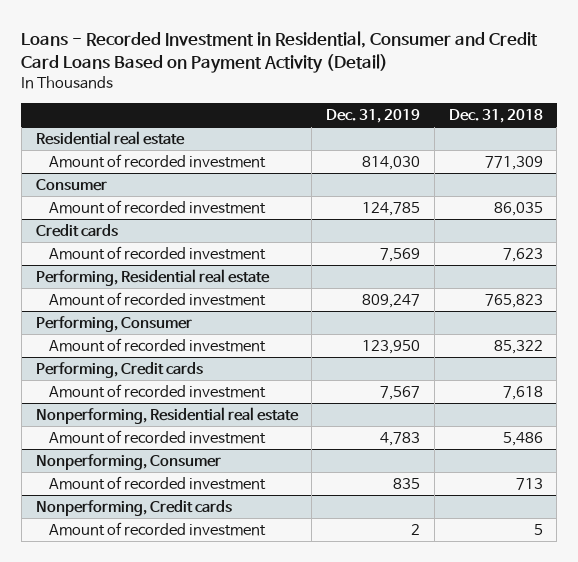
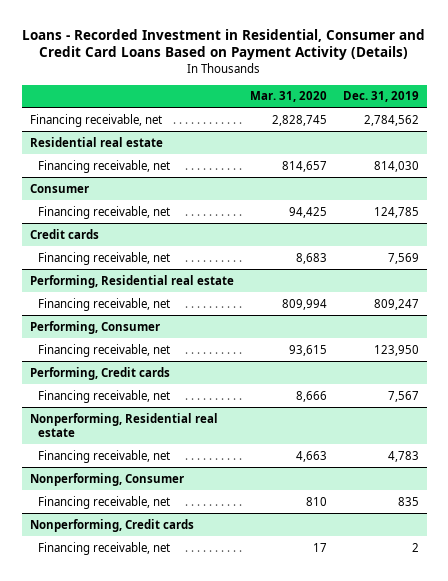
[21,30,539,73] Loans - Recorded Investment in Residential, Consumer and Credit Card Loans Based on Payment Activity (Detail) -> [22,28,426,61] Loans - Recorded Investment in Residential, Consumer and Credit Card Loans Based on Payment Activity (Details)
[448,108,543,123] Dec. 31, 2018 -> none
none -> [249,91,327,103] Mar. 31, 2020
none -> [29,113,162,127] Financing receivable, net
[48,154,266,169] Amount of recorded investment -> [38,159,171,173] Financing receivable, net
[48,200,266,215] Amount of recorded investment -> [38,205,171,219] Financing receivable, net
[48,246,266,261] Amount of recorded investment -> [38,251,171,265] Financing receivable, net
[48,292,266,307] Amount of recorded investment -> [38,297,171,311] Financing receivable, net
[48,338,266,353] Amount of recorded investment -> [38,343,171,357] Financing receivable, net
[48,384,266,399] Amount of recorded investment -> [38,389,171,403] Financing receivable, net
[48,430,266,445] Amount of recorded investment -> [38,449,171,463] Financing receivable, net
[48,476,266,491] Amount of recorded investment -> [38,495,171,509] Financing receivable, net
[48,522,266,537] Amount of recorded investment -> [38,541,171,555] Financing receivable, net

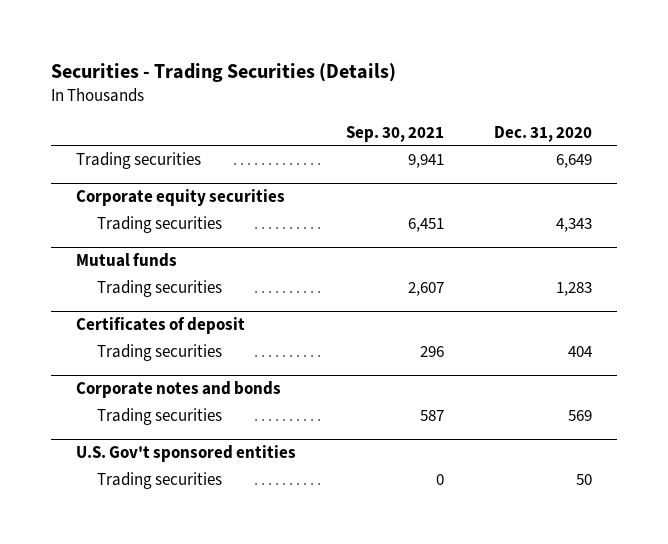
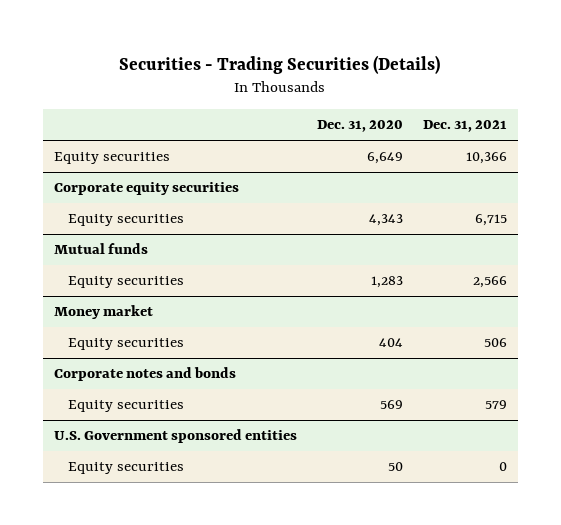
[346,125,445,142] Sep. 30, 2021 -> none
none -> [423,120,508,133] Dec. 31, 2021
[76,152,202,170] Trading securities -> [53,152,170,165] Equity securities
[97,216,223,234] Trading securities -> [67,214,184,227] Equity securities
[76,317,246,335] Certificates of deposit -> none
[97,280,223,298] Trading securities -> [67,276,184,289] Equity securities
none -> [53,305,153,320] Money market
[97,344,223,362] Trading securities -> [67,338,184,351] Equity securities
[97,408,223,426] Trading securities -> [67,400,184,413] Equity securities
[76,445,297,463] U.S. Gov't sponsored entities -> [53,429,297,444] U.S. Government sponsored entities
[97,472,223,490] Trading securities -> [67,462,184,475] Equity securities

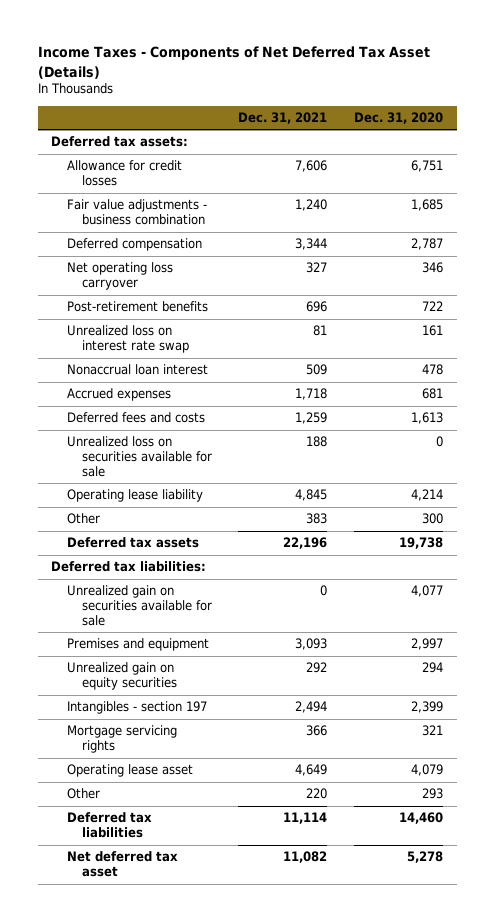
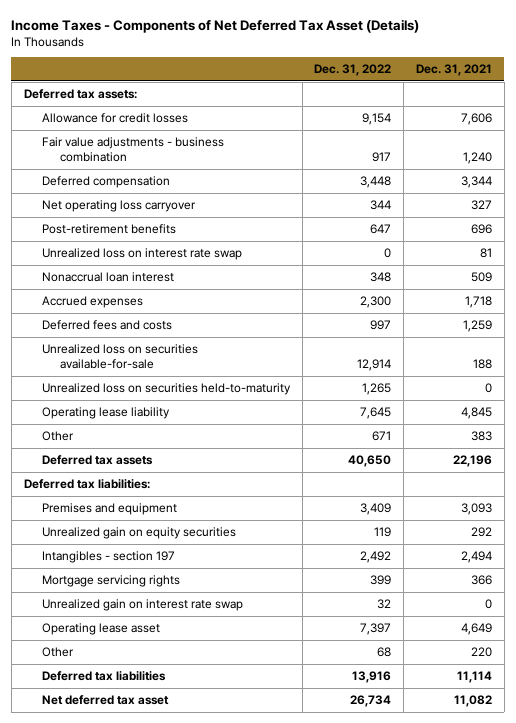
[354,111,444,124] Dec. 31, 2020 -> none
none -> [314,64,392,77] Dec. 31, 2022
[66,436,212,477] Unrealized loss on securities available for sale -> [41,343,198,370] Unrealized loss on securities available-for-sale
none -> [41,382,291,395] Unrealized loss on securities held-to-maturity
[66,585,212,626] Unrealized gain on securities available for sale -> none
none -> [41,598,243,611] Unrealized gain on interest rate swap

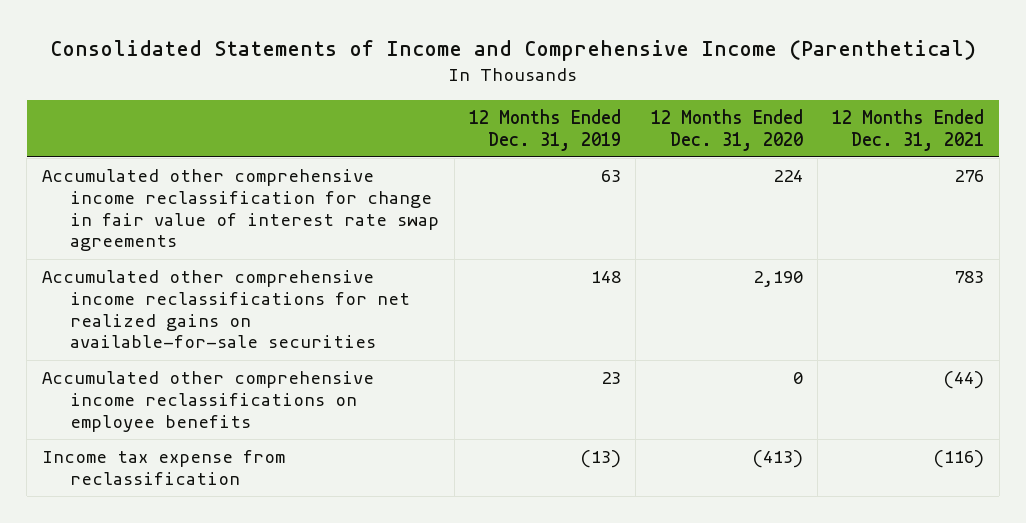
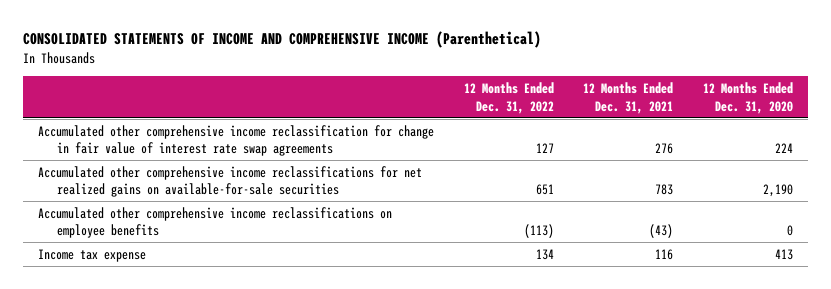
[49,39,976,61] Consolidated Statements of Income and Comprehensive Income (Parenthetical) -> [23,31,542,49] CONSOLIDATED STATEMENTS OF INCOME AND COMPREHENSIVE INCOME (Parenthetical)
[468,108,621,151] 12 Months Ended Dec. 31, 2019 -> none
none -> [463,81,554,114] 12 Months Ended Dec. 31, 2022
[943,371,985,390] (44) -> [649,224,674,239] (43)
[41,450,285,485] Income tax expense from reclassification -> [38,248,147,262] Income tax expense
[751,450,803,469] (413) -> [774,248,793,260] 413
[933,450,985,469] (116) -> [655,248,674,260] 116

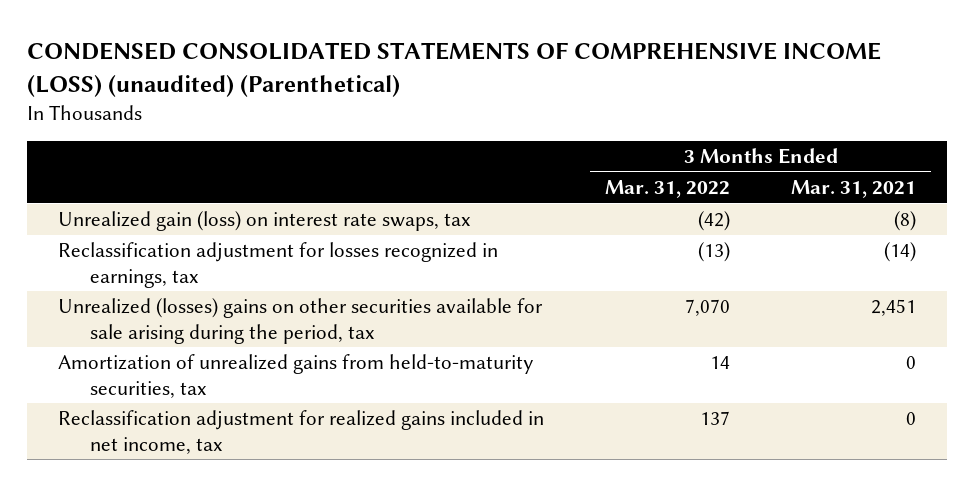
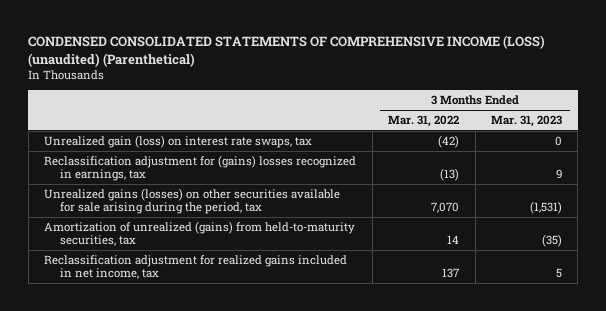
[791,180,917,199] Mar. 31, 2021 -> none
none -> [491,115,563,128] Mar. 31, 2023
[57,242,498,288] Reclassification adjustment for losses recognized in earnings, tax -> [44,154,357,182] Reclassification adjustment for (gains) losses recognized in earnings, tax
[57,298,543,344] Unrealized (losses) gains on other securities available for sale arising during the period, tax -> [44,187,341,215] Unrealized gains (losses) on other securities available for sale arising during the period, tax
[57,354,534,398] Amortization of unrealized gains from held-to-maturity securities, tax -> [44,220,356,247] Amortization of unrealized (gains) from held-to-maturity securities, tax

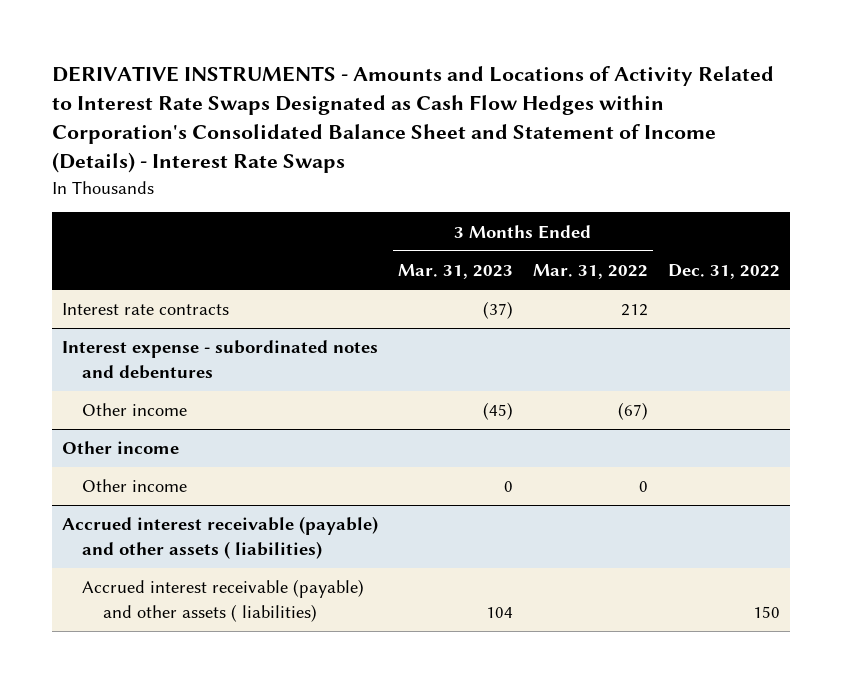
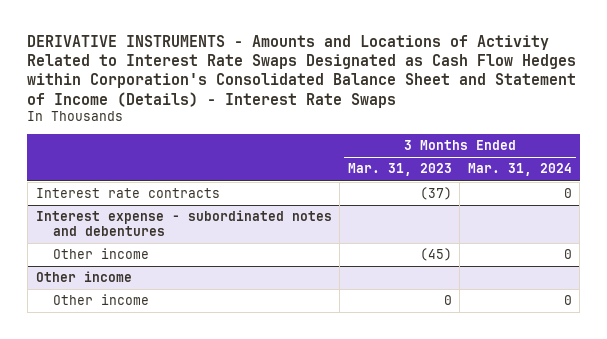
[533,264,649,280] Mar. 31, 2022 -> none
[668,264,781,280] Dec. 31, 2022 -> none
none -> [467,163,572,177] Mar. 31, 2024
[62,516,379,559] Accrued interest receivable (payable) and other assets ( liabilities) -> none
[82,579,365,622] Accrued interest receivable (payable) and other assets ( liabilities) -> none

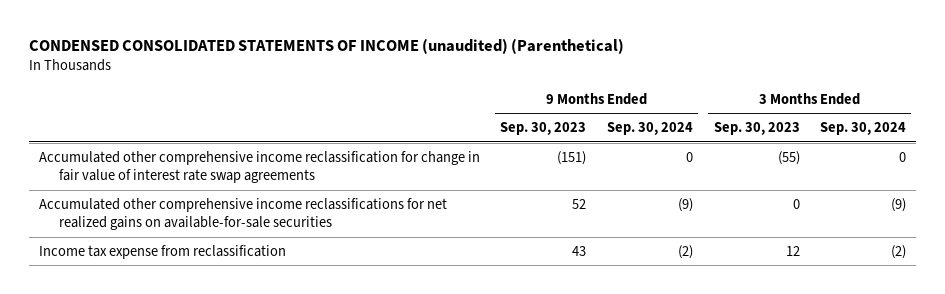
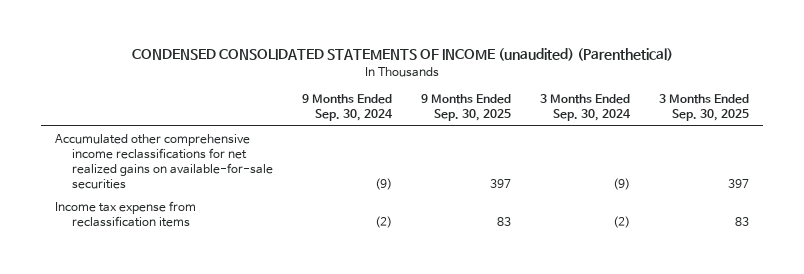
[500,122,587,136] Sep. 30, 2023 -> none
[713,122,800,136] Sep. 30, 2023 -> none
none -> [420,94,511,122] 9 Months Ended Sep. 30, 2025
none -> [658,94,749,122] 3 Months Ended Sep. 30, 2025
[38,150,480,184] Accumulated other comprehensive income reclassification for change in fair value of interest rate swap agreements -> none
[38,244,286,259] Income tax expense from reclassification -> [55,200,197,227] Income tax expense from reclassification items

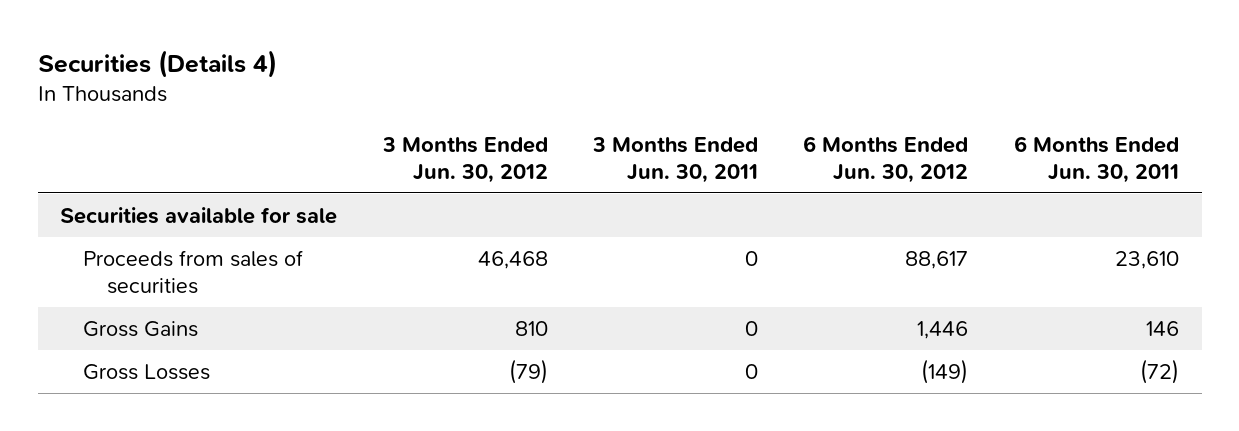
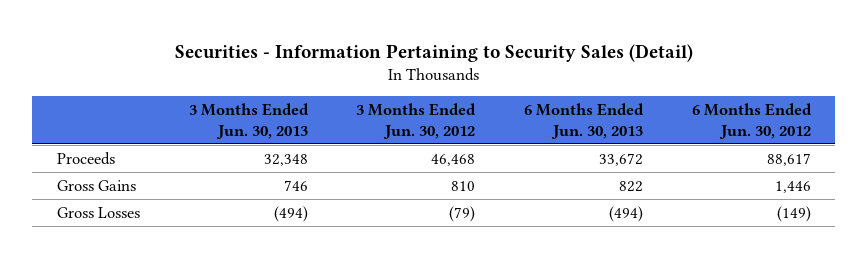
[37,49,277,78] Securities (Details 4) -> [174,43,693,62] Securities - Information Pertaining to Security Sales (Detail)
[592,136,759,184] 3 Months Ended Jun. 30, 2011 -> none
[1013,135,1179,184] 6 Months Ended Jun. 30, 2011 -> none
none -> [188,102,309,139] 3 Months Ended Jun. 30, 2013
none -> [524,102,645,139] 6 Months Ended Jun. 30, 2013
[60,206,338,224] Securities available for sale -> none
[83,249,304,294] Proceeds from sales of securities -> [56,151,115,165] Proceeds

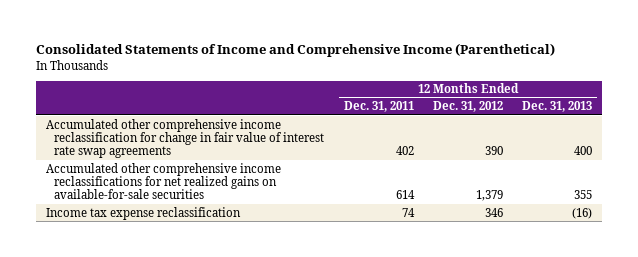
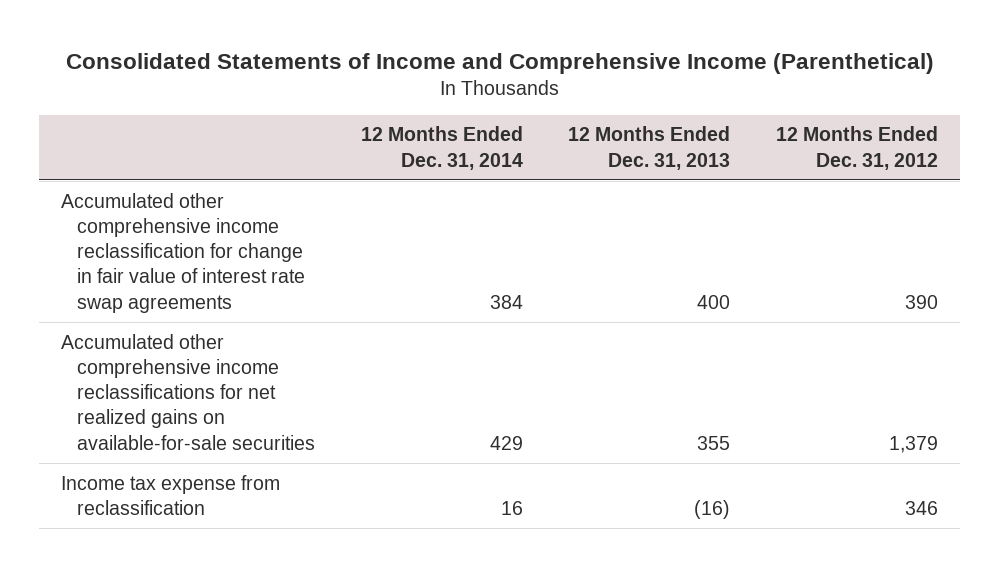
[343,101,414,113] Dec. 31, 2011 -> none
none -> [360,126,523,170] 12 Months Ended Dec. 31, 2014
[46,206,242,220] Income tax expense reclassification -> [61,474,281,515] Income tax expense from reclassification

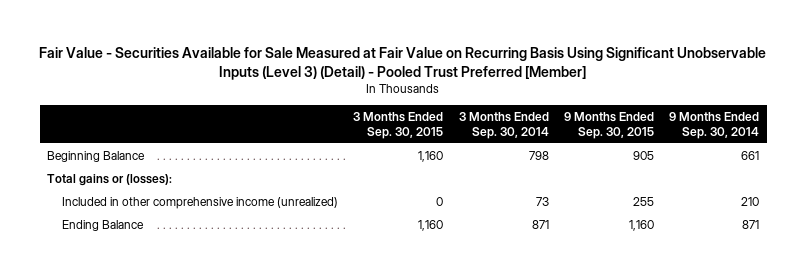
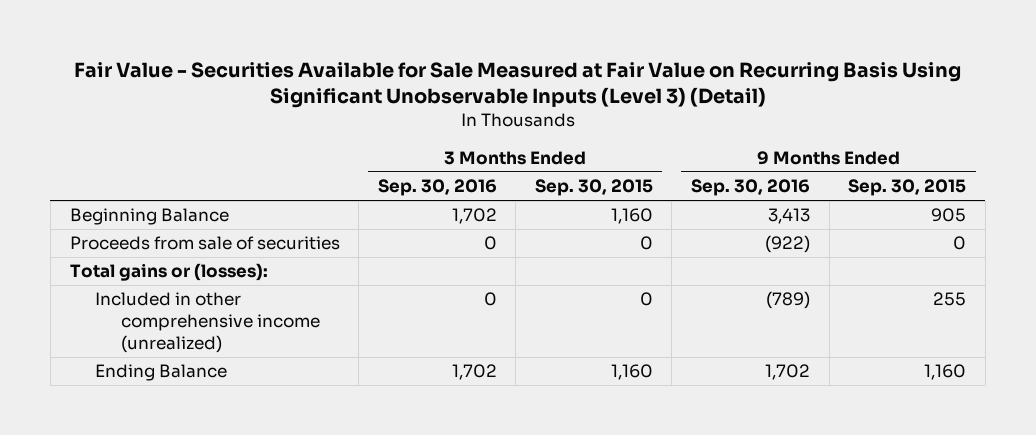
[39,47,767,80] Fair Value - Securities Available for Sale Measured at Fair Value on Recurring Basis Using Significant Unobservable Inputs (Level 3) (Detail) - Pooled Trust Preferred [Member] -> [73,61,961,109] Fair Value - Securities Available for Sale Measured at Fair Value on Recurring Basis Using Significant Unobservable Inputs (Level 3) (Detail)
[458,111,549,139] 3 Months Ended Sep. 30, 2014 -> none
[669,111,760,139] 9 Months Ended Sep. 30, 2014 -> none
none -> [377,179,497,197] Sep. 30, 2016
none -> [690,179,810,197] Sep. 30, 2016
none -> [69,236,340,251] Proceeds from sale of securities

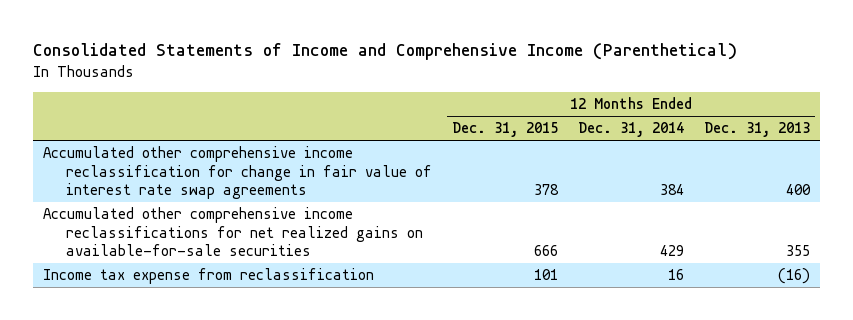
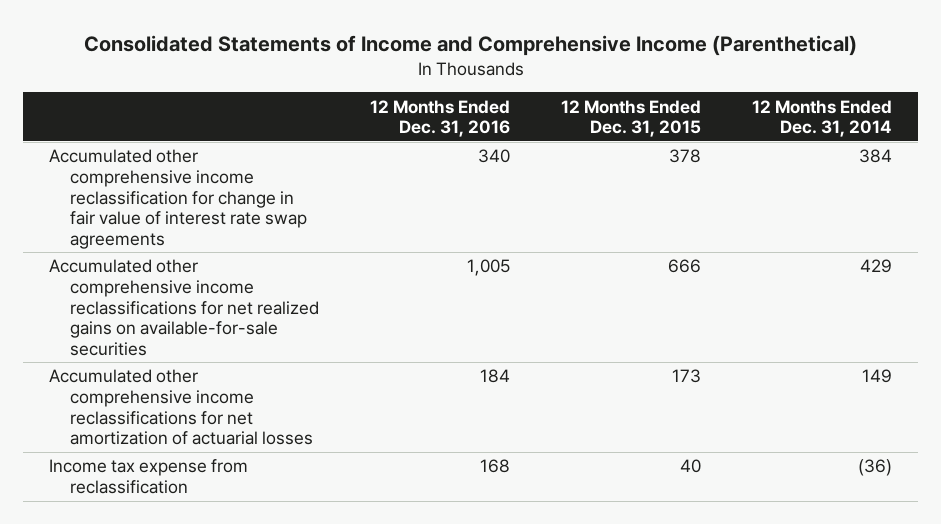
[704,122,811,138] Dec. 31, 2013 -> none
none -> [370,99,511,138] 12 Months Ended Dec. 31, 2016
none -> [48,369,314,446] Accumulated other comprehensive income reclassifications for net amortization of actuarial losses
[534,269,559,281] 101 -> [680,459,702,474] 40
[668,269,685,281] 16 -> [858,459,893,477] (36)

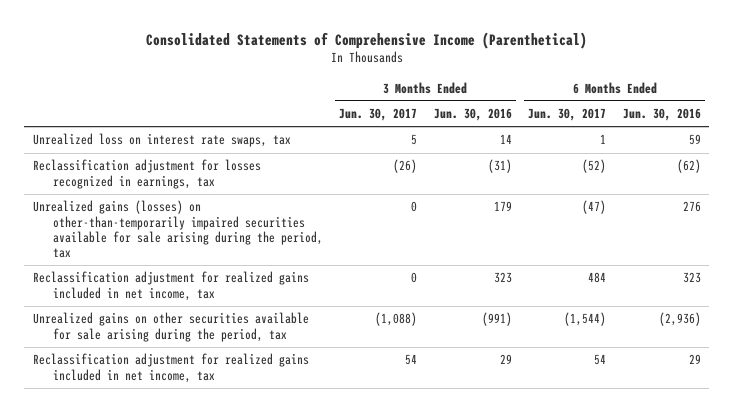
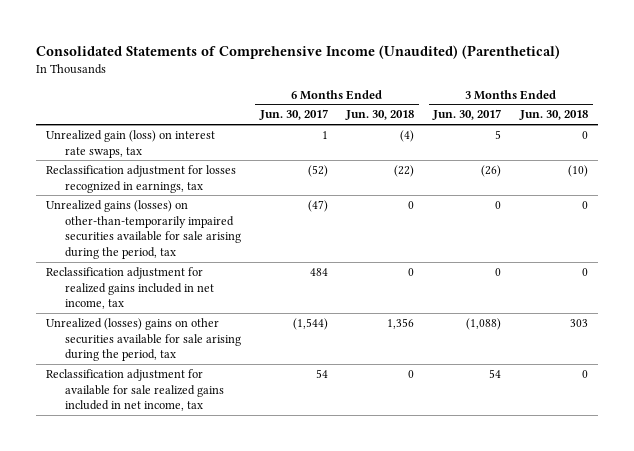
[145,31,587,49] Consolidated Statements of Comprehensive Income (Parenthetical) -> [36,44,561,59] Consolidated Statements of Comprehensive Income (Unaudited) (Parenthetical)
[433,108,512,122] Jun. 30, 2016 -> none
[622,108,701,122] Jun. 30, 2016 -> none
none -> [345,110,415,121] Jun. 30, 2018
none -> [519,110,589,121] Jun. 30, 2018
[32,133,291,148] Unrealized loss on interest rate swaps, tax -> [45,129,215,158] Unrealized gain (loss) on interest rate swaps, tax
[32,312,309,342] Unrealized gains on other securities available for sale arising during the period, tax -> [45,317,241,362] Unrealized (losses) gains on other securities available for sale arising during the period, tax
[32,353,309,383] Reclassification adjustment for realized gains included in net income, tax -> [45,368,224,412] Reclassification adjustment for available for sale realized gains included in net income, tax

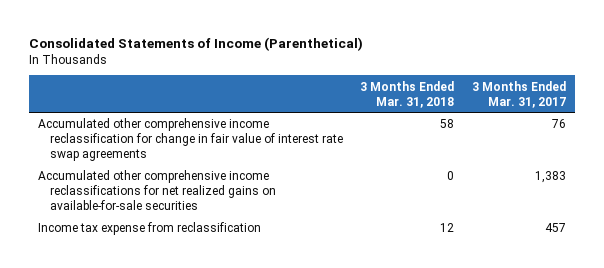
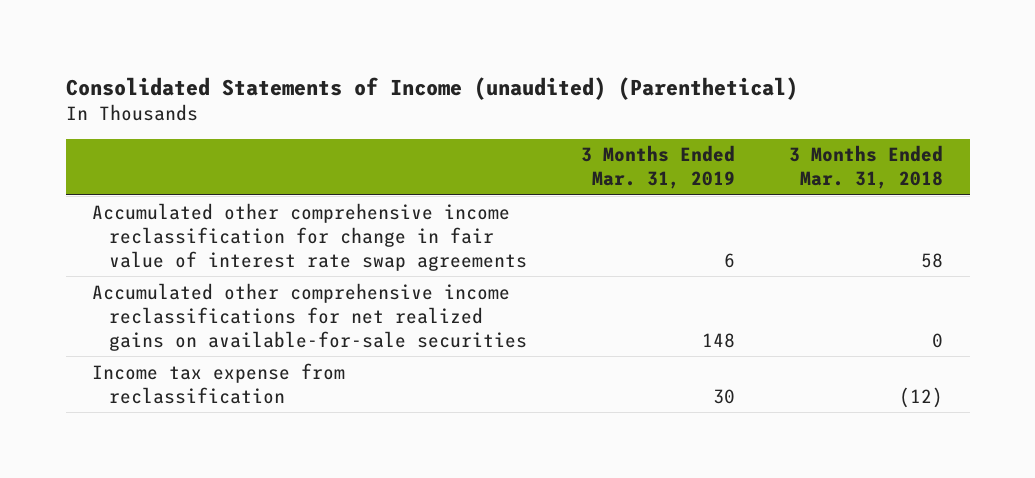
[29,36,364,51] Consolidated Statements of Income (Parenthetical) -> [65,76,798,100] Consolidated Statements of Income (unaudited) (Parenthetical)
[472,80,567,108] 3 Months Ended Mar. 31, 2017 -> none
none -> [580,145,735,190] 3 Months Ended Mar. 31, 2019
[440,223,455,233] 12 -> [898,386,943,408] (12)

